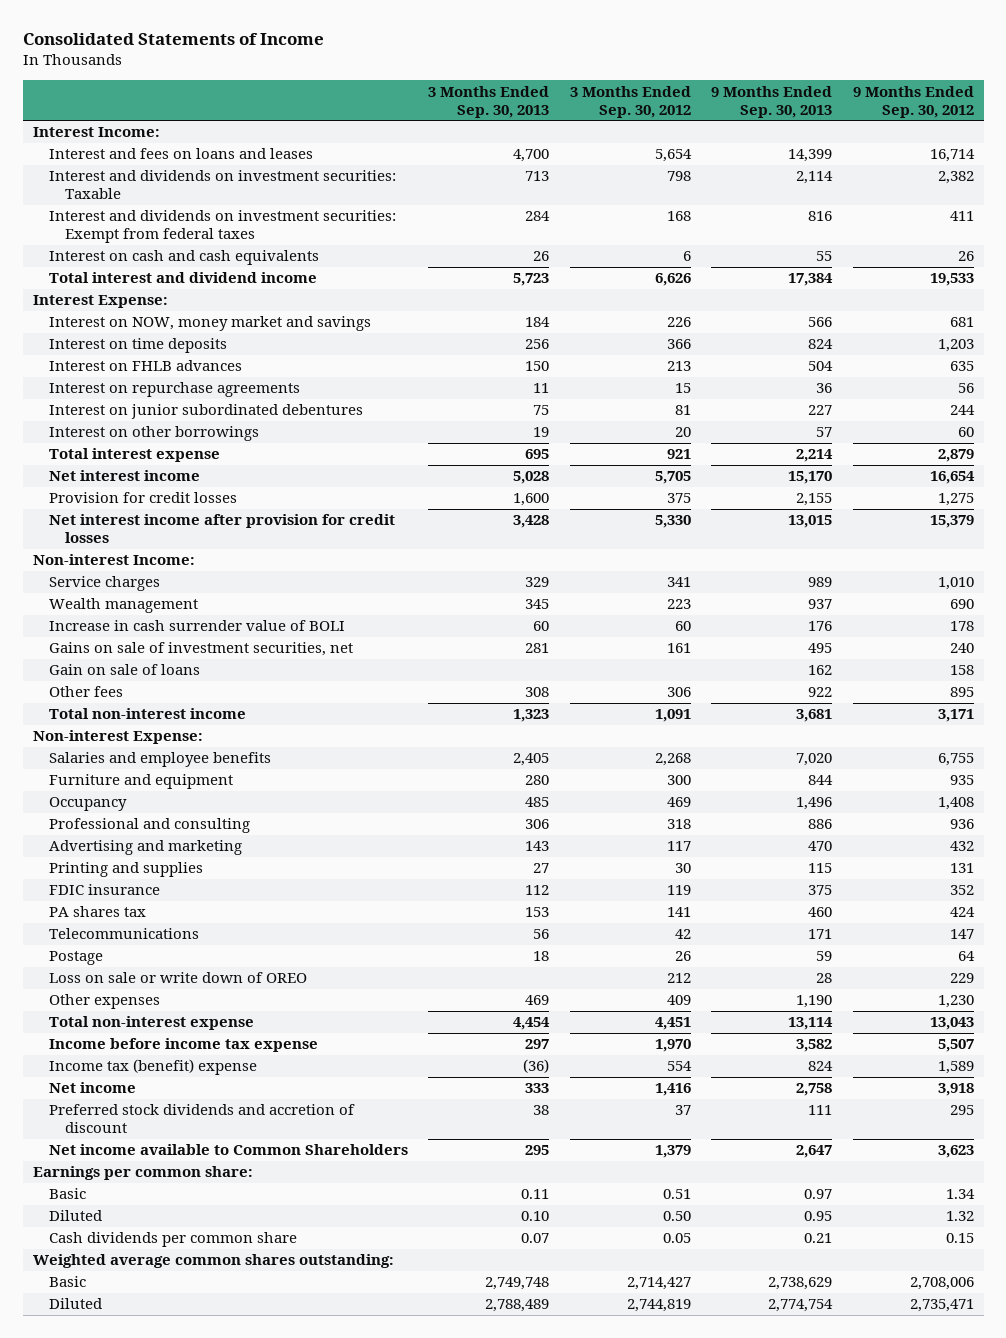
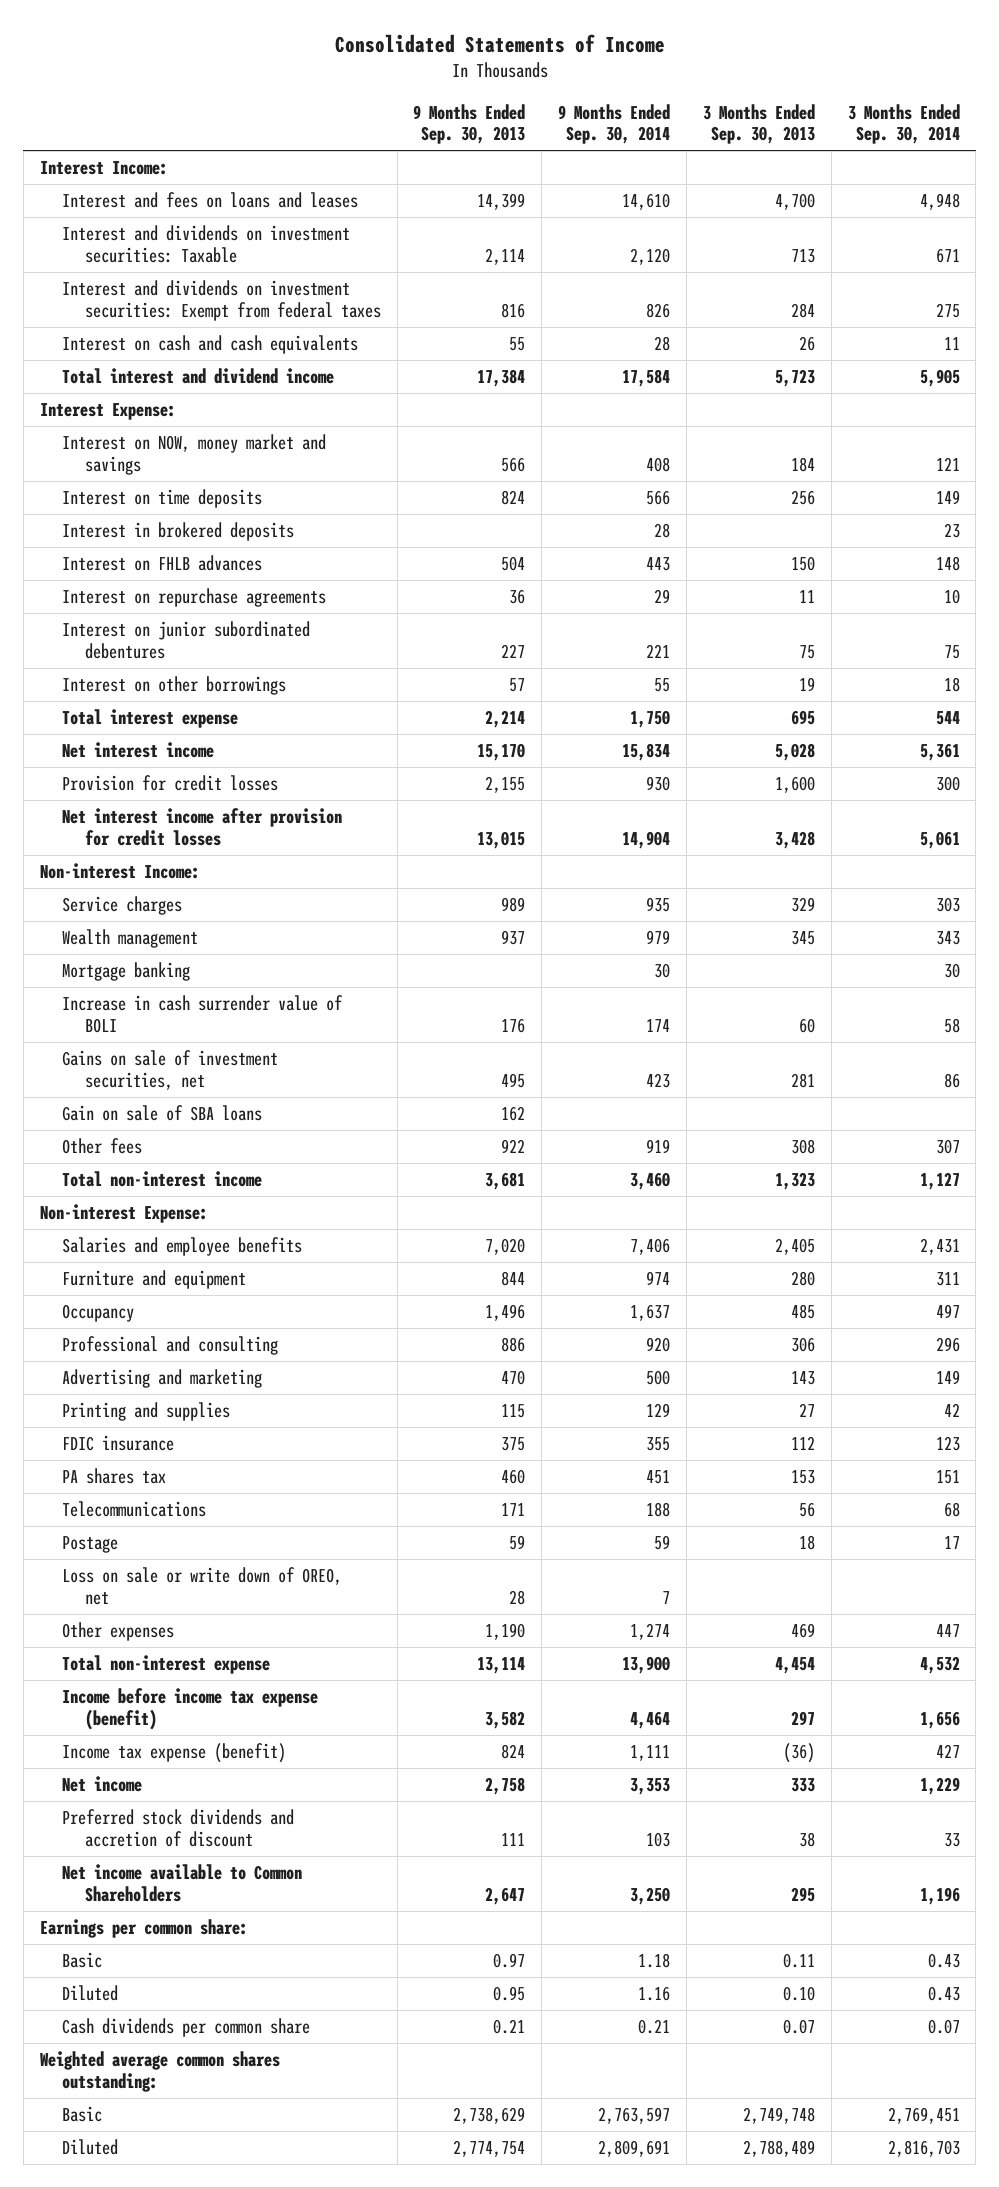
[569,85,691,118] 3 Months Ended Sep. 30, 2012 -> none
[852,85,974,118] 9 Months Ended Sep. 30, 2012 -> none
none -> [558,103,671,145] 9 Months Ended Sep. 30, 2014
none -> [847,103,960,145] 3 Months Ended Sep. 30, 2014
none -> [62,522,295,542] Interest in brokered deposits
none -> [62,962,191,982] Mortgage banking
[48,664,200,676] Gain on sale of loans -> [62,1105,263,1122] Gain on sale of SBA loans
[48,972,307,984] Loss on sale or write down of OREO -> [62,1567,343,1605] Loss on sale or write down of OREO, net
[48,1038,318,1053] Income before income tax expense -> [62,1688,319,1730] Income before income tax expense (benefit)
[48,1059,257,1076] Income tax (benefit) expense -> [62,1743,287,1764] Income tax expense (benefit)

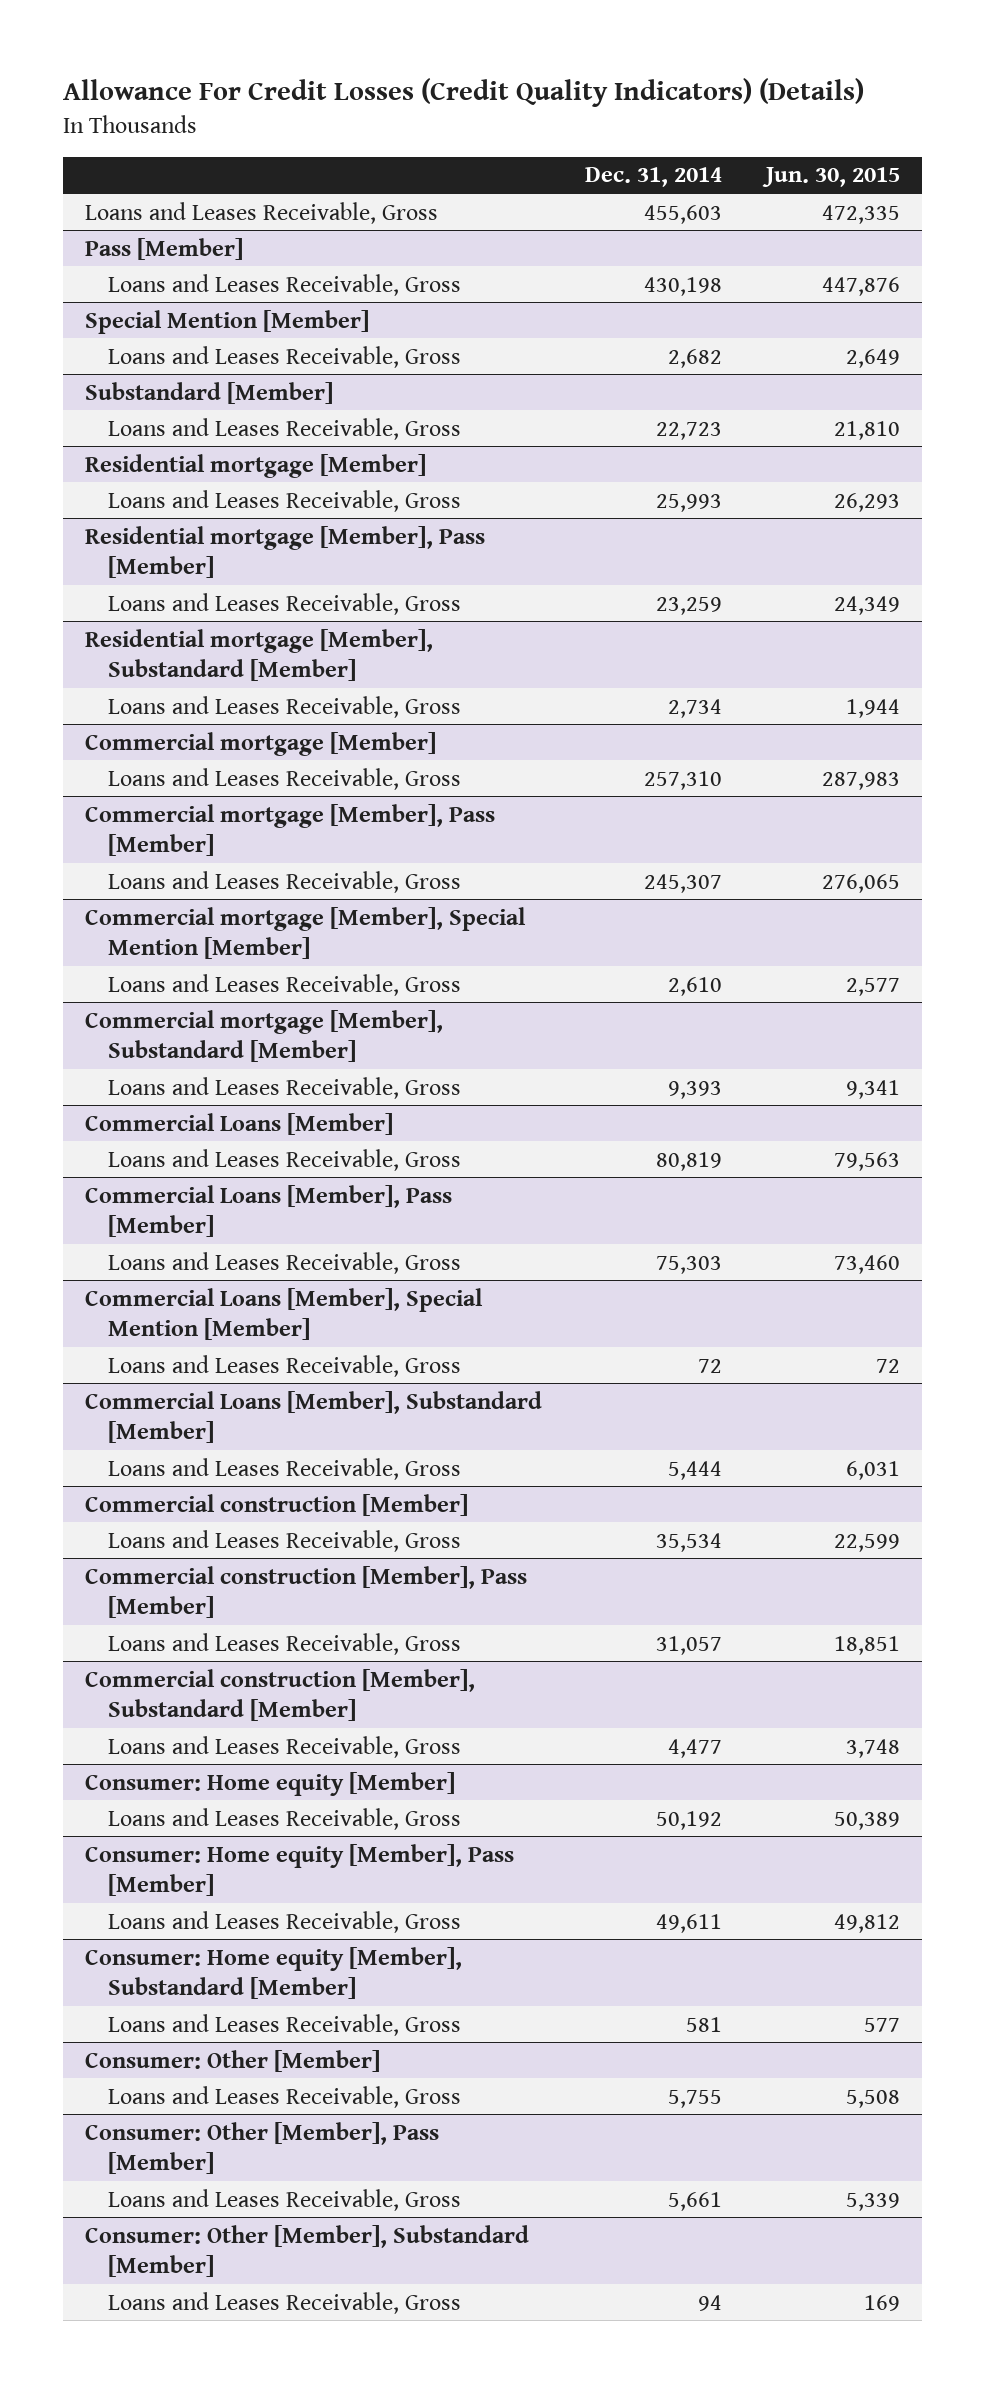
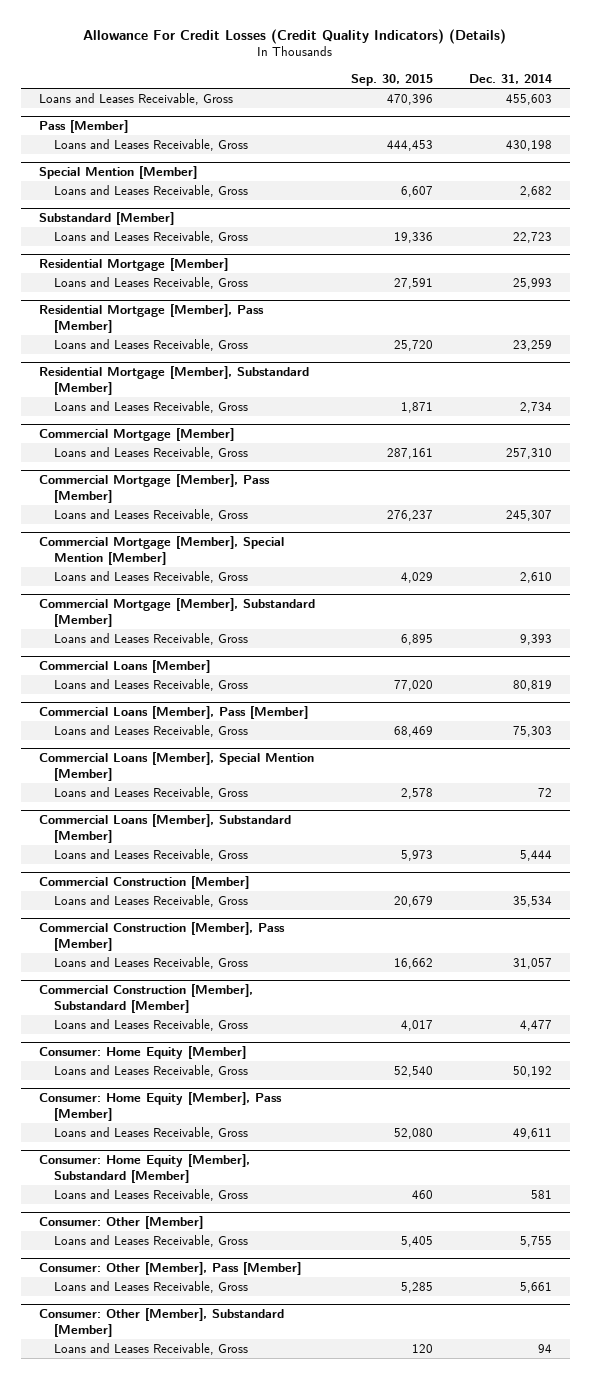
[761,167,900,188] Jun. 30, 2015 -> none
none -> [350,73,433,86] Sep. 30, 2015
[84,453,426,478] Residential mortgage [Member] -> [38,257,228,271] Residential Mortgage [Member]
[84,525,485,578] Residential mortgage [Member], Pass [Member] -> [38,303,264,333] Residential Mortgage [Member], Pass [Member]
[84,628,433,681] Residential mortgage [Member], Substandard [Member] -> [38,365,309,395] Residential Mortgage [Member], Substandard [Member]
[84,731,436,756] Commercial mortgage [Member] -> [38,427,234,441] Commercial Mortgage [Member]
[84,803,495,856] Commercial mortgage [Member], Pass [Member] -> [38,473,270,503] Commercial Mortgage [Member], Pass [Member]
[84,906,526,959] Commercial mortgage [Member], Special Mention [Member] -> [38,535,284,565] Commercial Mortgage [Member], Special Mention [Member]
[84,1009,443,1062] Commercial mortgage [Member], Substandard [Member] -> [38,597,315,627] Commercial Mortgage [Member], Substandard [Member]
[84,1493,468,1516] Commercial construction [Member] -> [38,875,249,889] Commercial Construction [Member]
[84,1565,527,1618] Commercial construction [Member], Pass [Member] -> [38,921,285,951] Commercial Construction [Member], Pass [Member]
[84,1668,475,1721] Commercial construction [Member], Substandard [Member] -> [38,983,253,1013] Commercial Construction [Member], Substandard [Member]
[84,1771,455,1796] Consumer: Home equity [Member] -> [38,1045,246,1059] Consumer: Home Equity [Member]
[84,1843,514,1896] Consumer: Home equity [Member], Pass [Member] -> [38,1091,282,1121] Consumer: Home Equity [Member], Pass [Member]
[84,1946,462,1999] Consumer: Home equity [Member], Substandard [Member] -> [38,1153,250,1183] Consumer: Home Equity [Member], Substandard [Member]

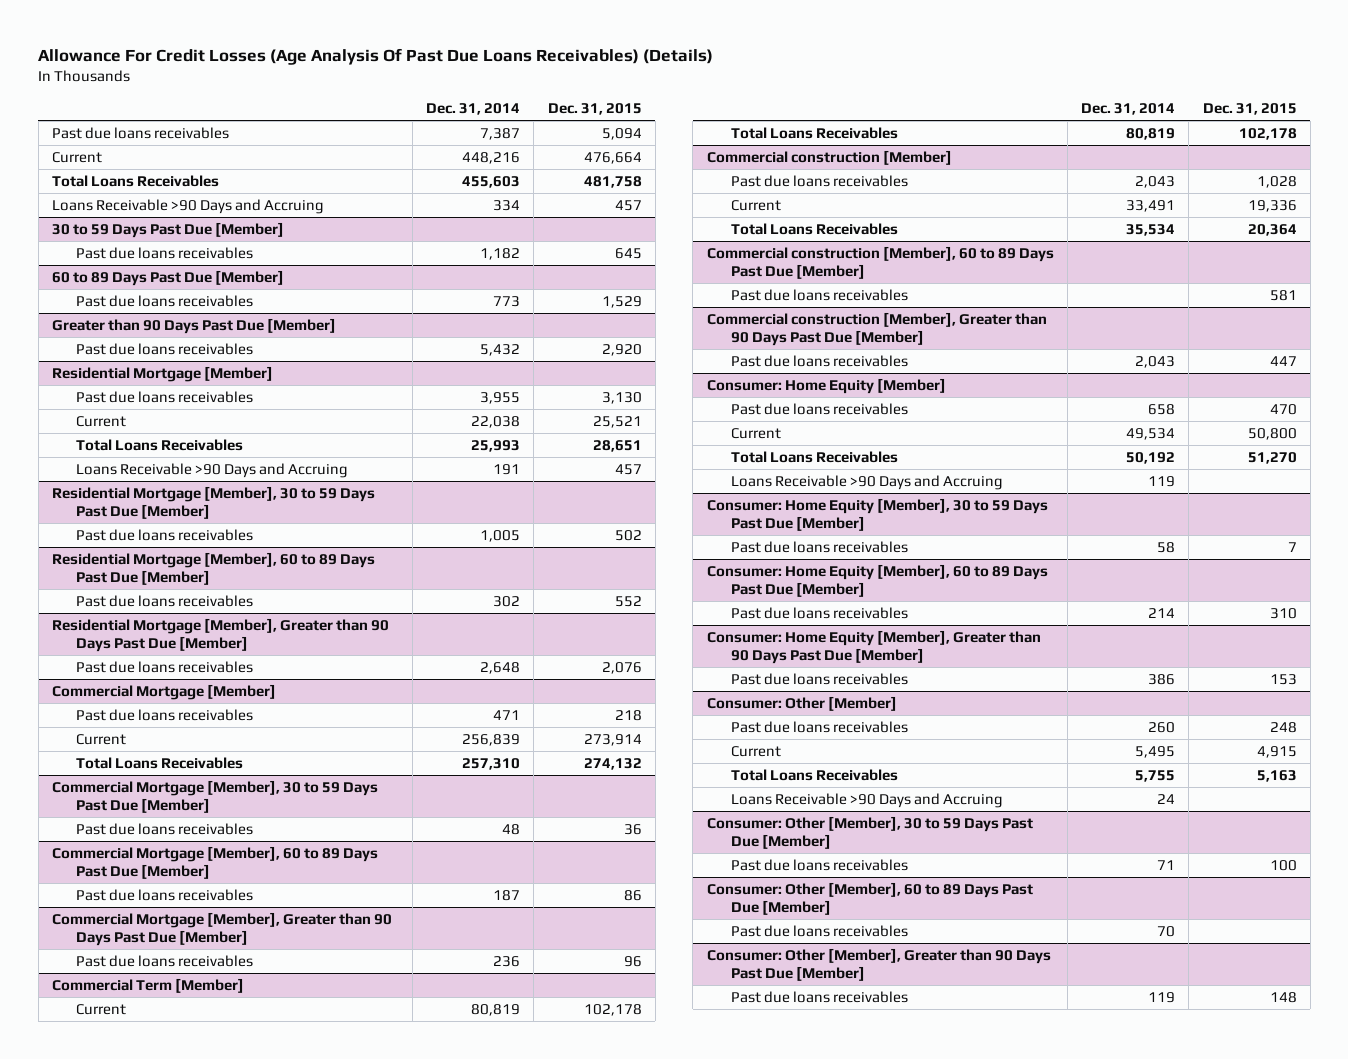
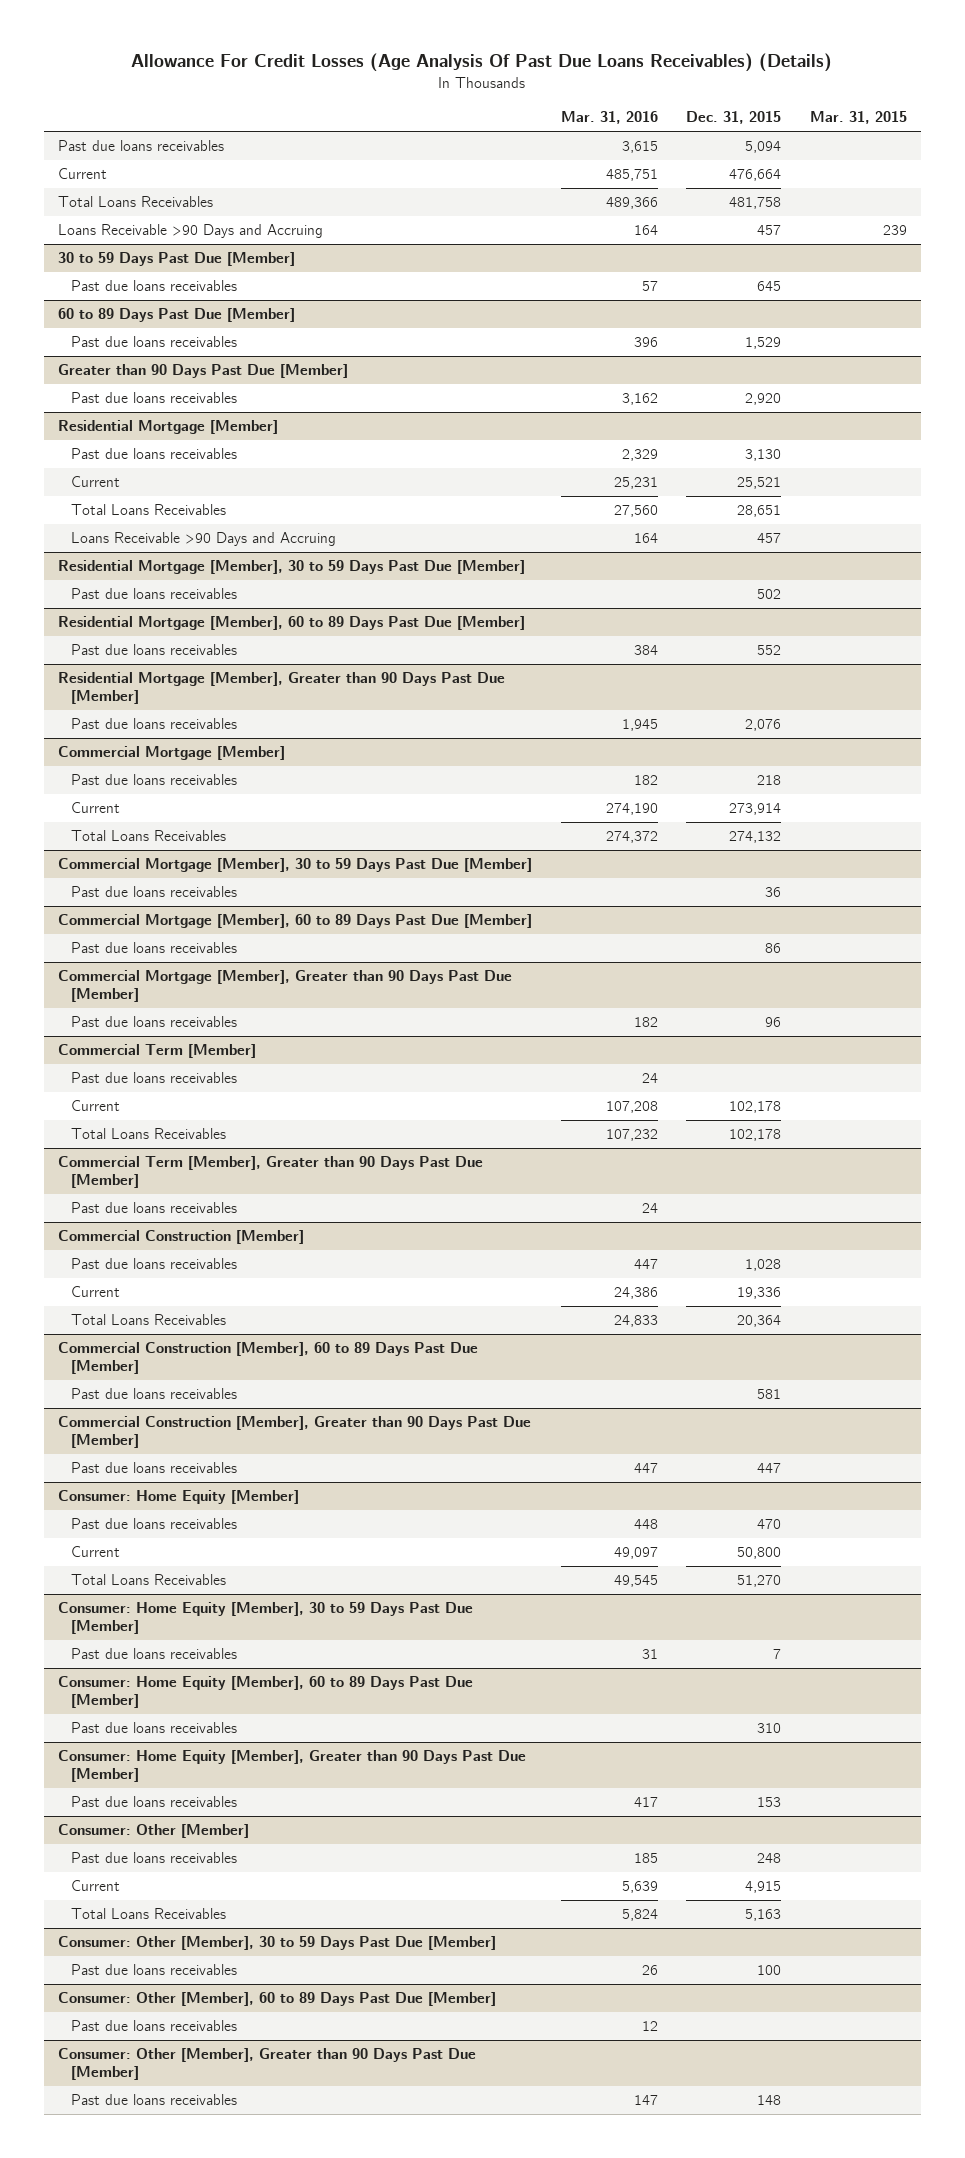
[426,103,521,116] Dec. 31, 2014 -> none
none -> [560,111,658,125] Mar. 31, 2016
none -> [809,111,907,125] Mar. 31, 2015
none -> [70,1072,237,1084] Past due loans receivables
none -> [58,1156,484,1189] Commercial Term [Member], Greater than 90 Days Past Due [Member]
none -> [70,1202,237,1214] Past due loans receivables
[706,149,952,165] Commercial construction [Member] -> [58,1230,305,1245] Commercial Construction [Member]
[706,245,1054,279] Commercial construction [Member], 60 to 89 Days Past Due [Member] -> [58,1342,479,1375] Commercial Construction [Member], 60 to 89 Days Past Due [Member]
[706,311,1047,346] Commercial construction [Member], Greater than 90 Days Past Due [Member] -> [58,1416,532,1449] Commercial Construction [Member], Greater than 90 Days Past Due [Member]
[730,474,1003,490] Loans Receivable >90 Days and Accruing -> none
[730,792,1003,808] Loans Receivable >90 Days and Accruing -> none

